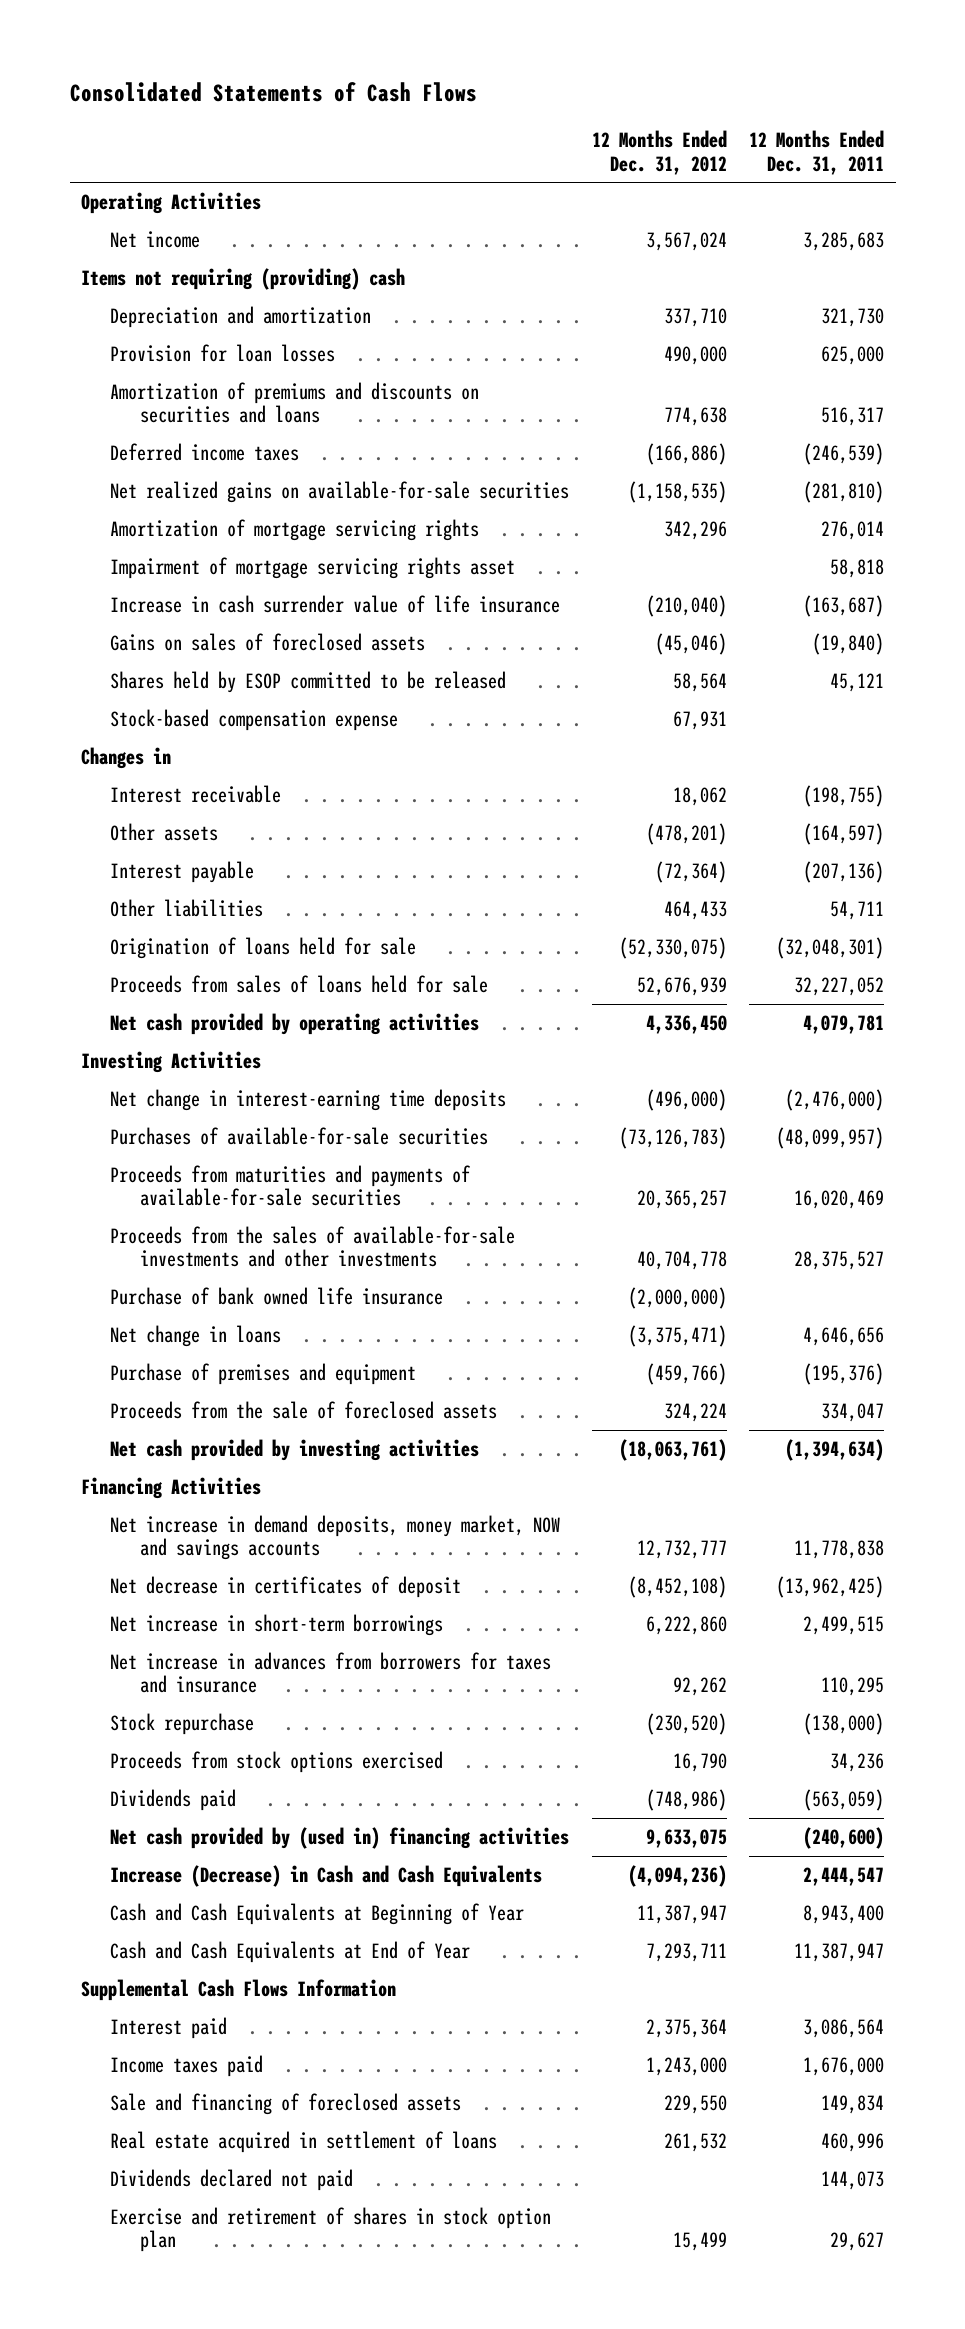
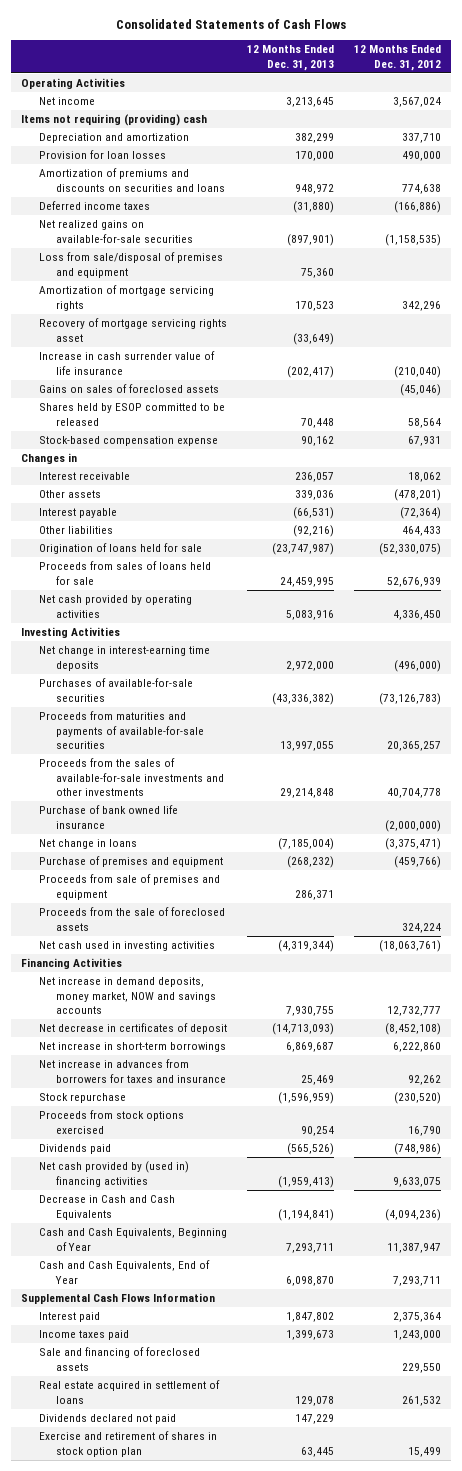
[749,130,885,175] 12 Months Ended Dec. 31, 2011 -> none
none -> [246,45,334,71] 12 Months Ended Dec. 31, 2013
none -> [38,252,223,278] Loss from sale/disposal of premises and equipment
[110,556,516,579] Impairment of mortgage servicing rights asset -> [38,318,227,342] Recovery of mortgage servicing rights asset
none -> [38,874,220,900] Proceeds from sale of premises and equipment
[110,1438,480,1461] Net cash provided by investing activities -> [38,941,215,952] Net cash used in investing activities
[110,1864,543,1887] Increase (Decrease) in Cash and Cash Equivalents -> [38,1195,175,1220] Decrease in Cash and Cash Equivalents
[110,1902,525,1925] Cash and Cash Equivalents at Beginning of Year -> [38,1228,227,1251] Cash and Cash Equivalents, Beginning of Year
[110,1940,471,1963] Cash and Cash Equivalents at End of Year -> [38,1260,210,1284] Cash and Cash Equivalents, End of Year

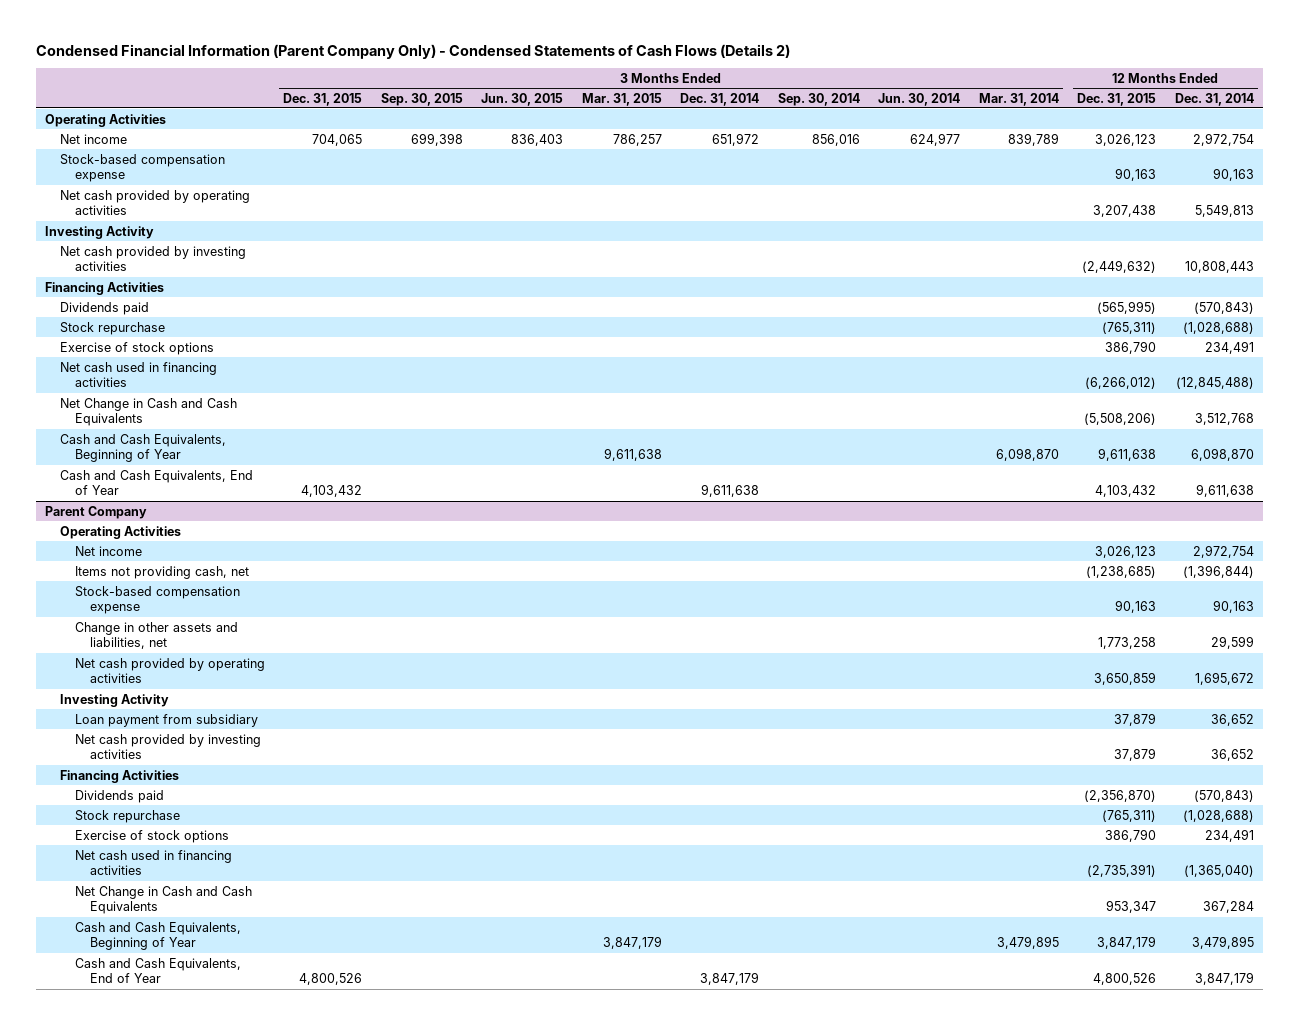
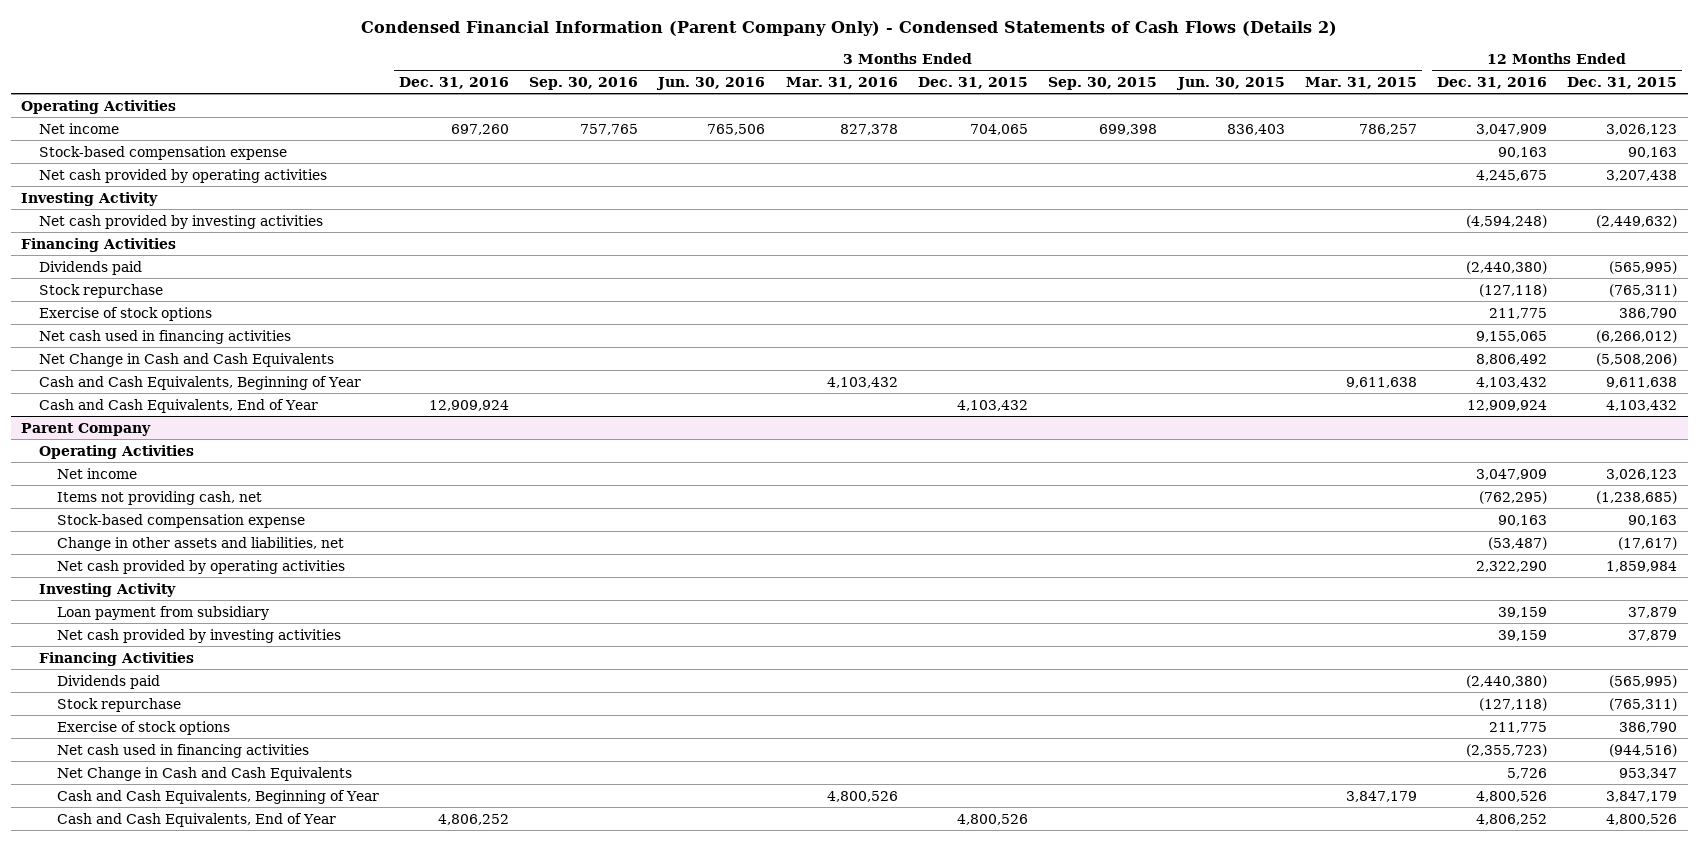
[680,92,760,106] Dec. 31, 2014 -> none
[777,92,860,106] Sep. 30, 2014 -> none
[878,92,961,106] Jun. 30, 2014 -> none
[978,92,1059,106] Mar. 31, 2014 -> none
[1174,92,1254,106] Dec. 31, 2014 -> none
none -> [398,76,509,89] Dec. 31, 2016
none -> [529,76,639,90] Sep. 30, 2016
none -> [656,76,766,90] Jun. 30, 2016
none -> [785,76,898,89] Mar. 31, 2016
none -> [1437,76,1548,89] Dec. 31, 2016
[1098,637,1157,650] 1,773,258 -> [1618,536,1678,550] (17,617)
[1094,672,1157,686] 3,650,859 -> [1606,560,1678,572] 1,859,984
[1084,789,1157,802] (2,356,870) -> [1609,674,1678,688] (565,995)
[1087,864,1157,878] (2,735,391) -> [1609,743,1678,757] (944,516)

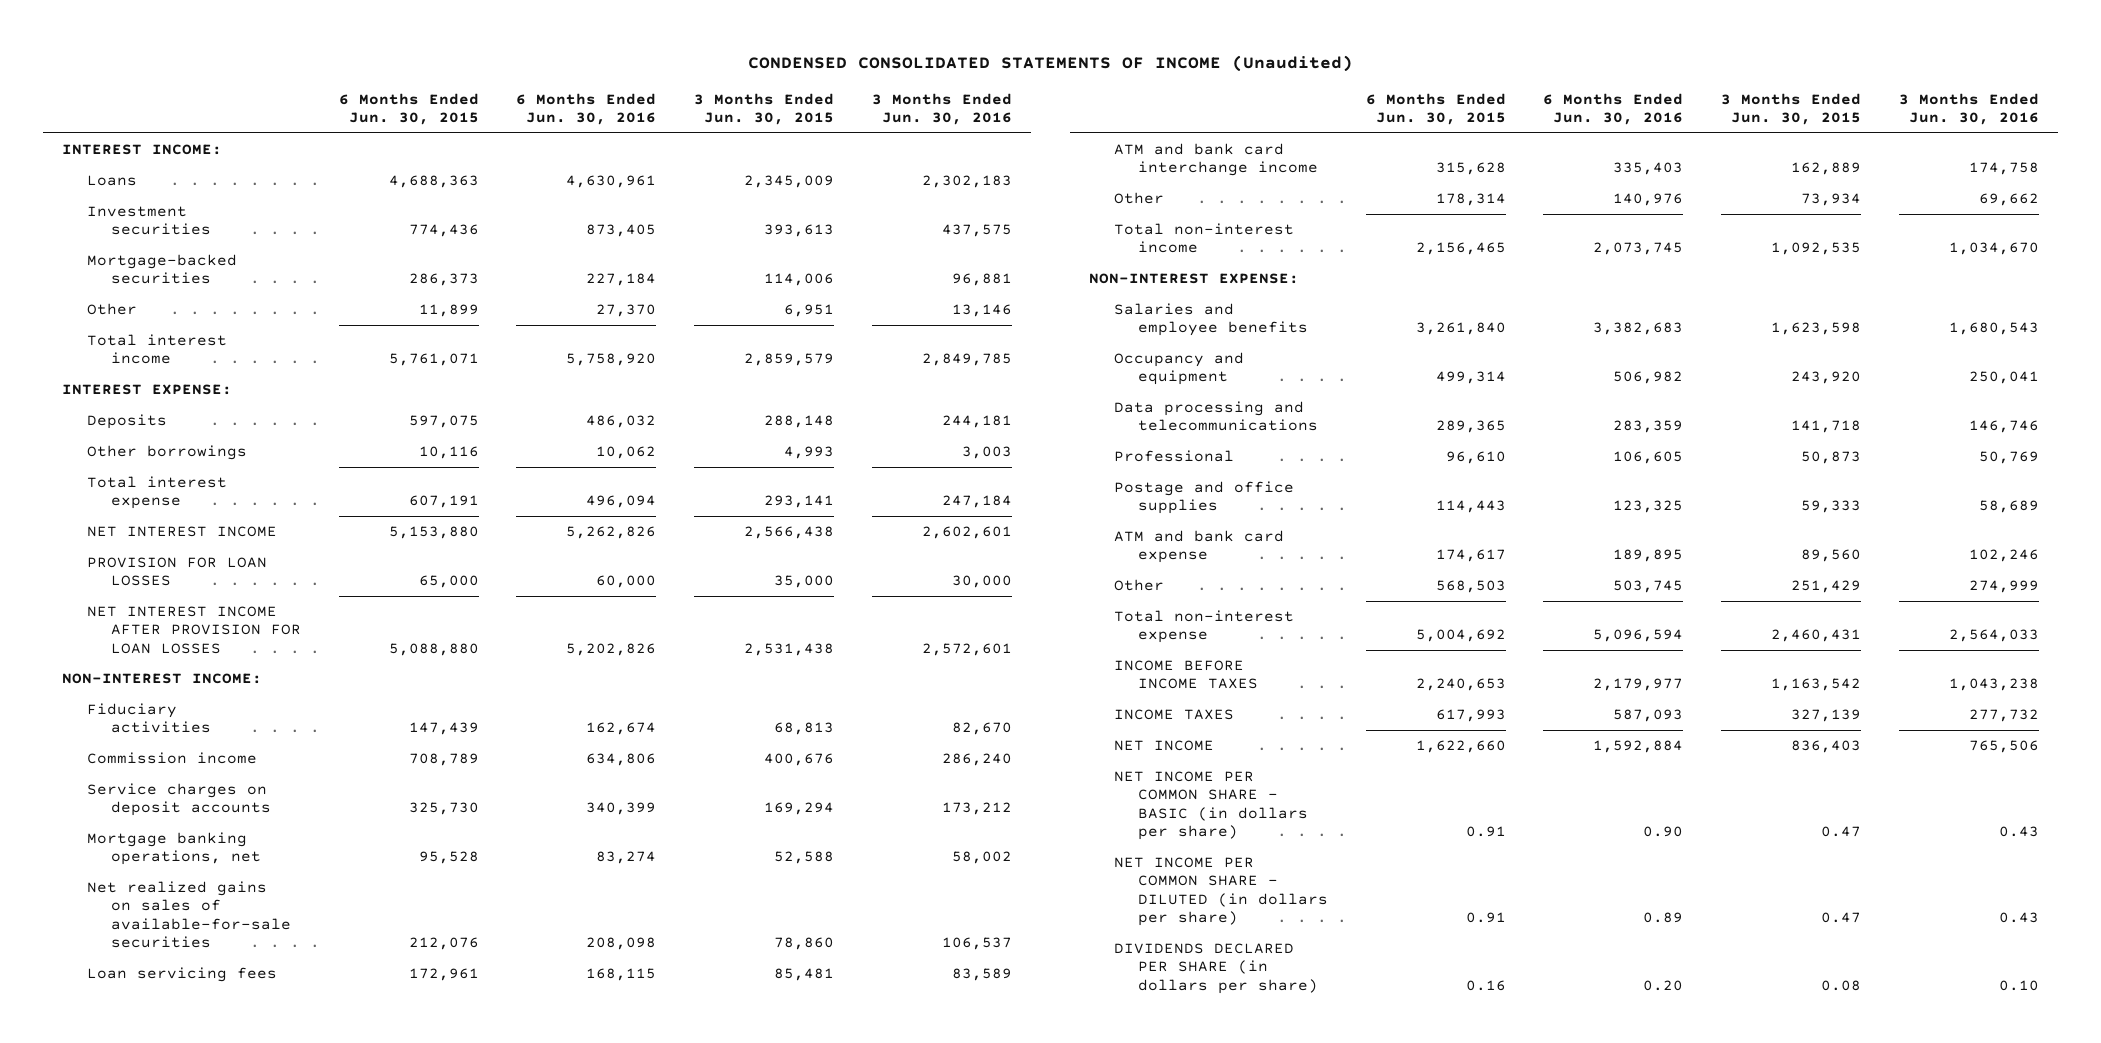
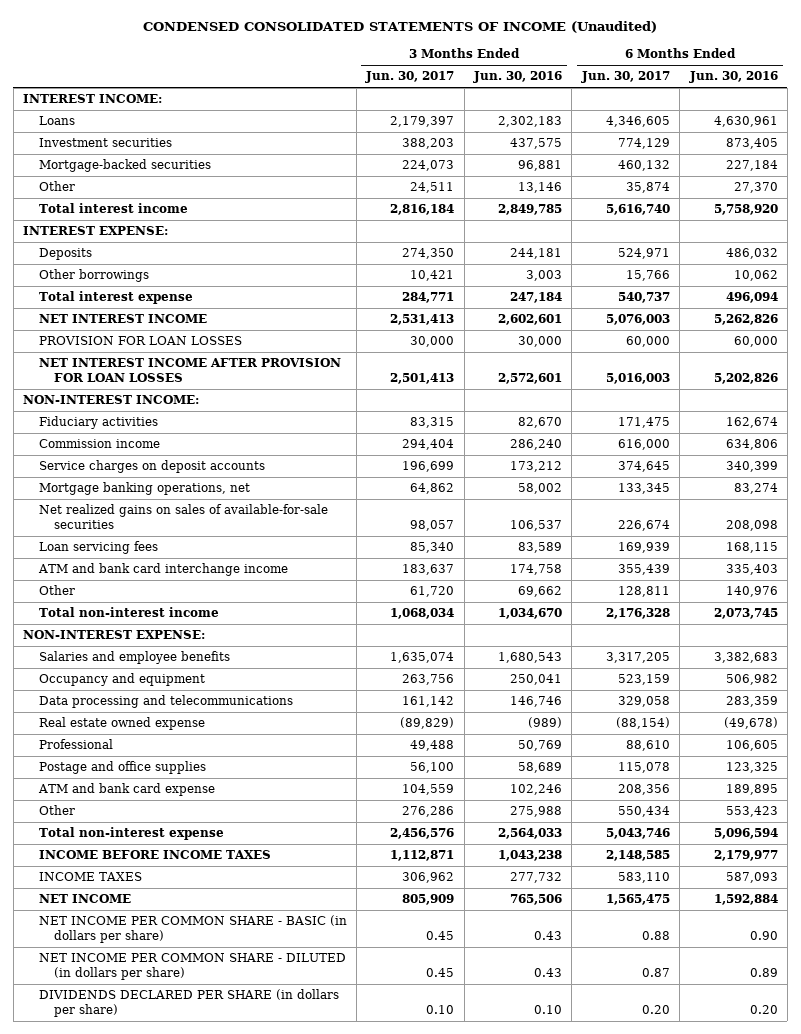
[338,92,479,126] 6 Months Ended Jun. 30, 2015 -> none
[694,92,835,126] 3 Months Ended Jun. 30, 2015 -> none
none -> [365,71,455,84] Jun. 30, 2017
none -> [580,71,670,84] Jun. 30, 2017
none -> [38,717,205,731] Real estate owned expense
[1613,579,1684,593] 503,745 -> [725,806,778,818] 553,423
[1968,579,2039,593] 274,999 -> [510,806,563,818] 275,988

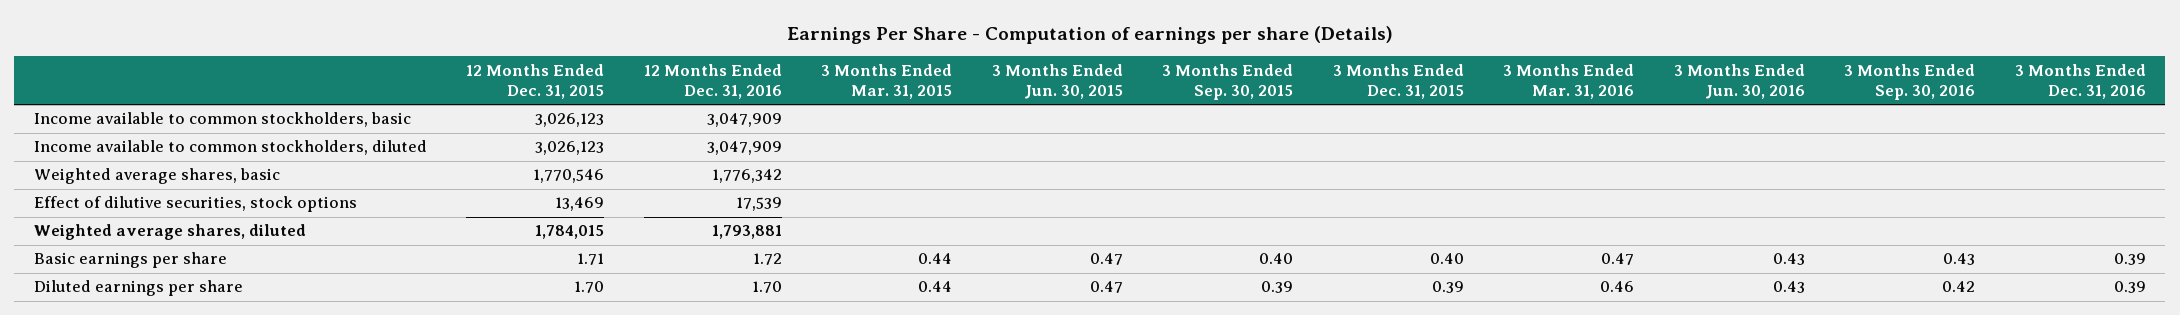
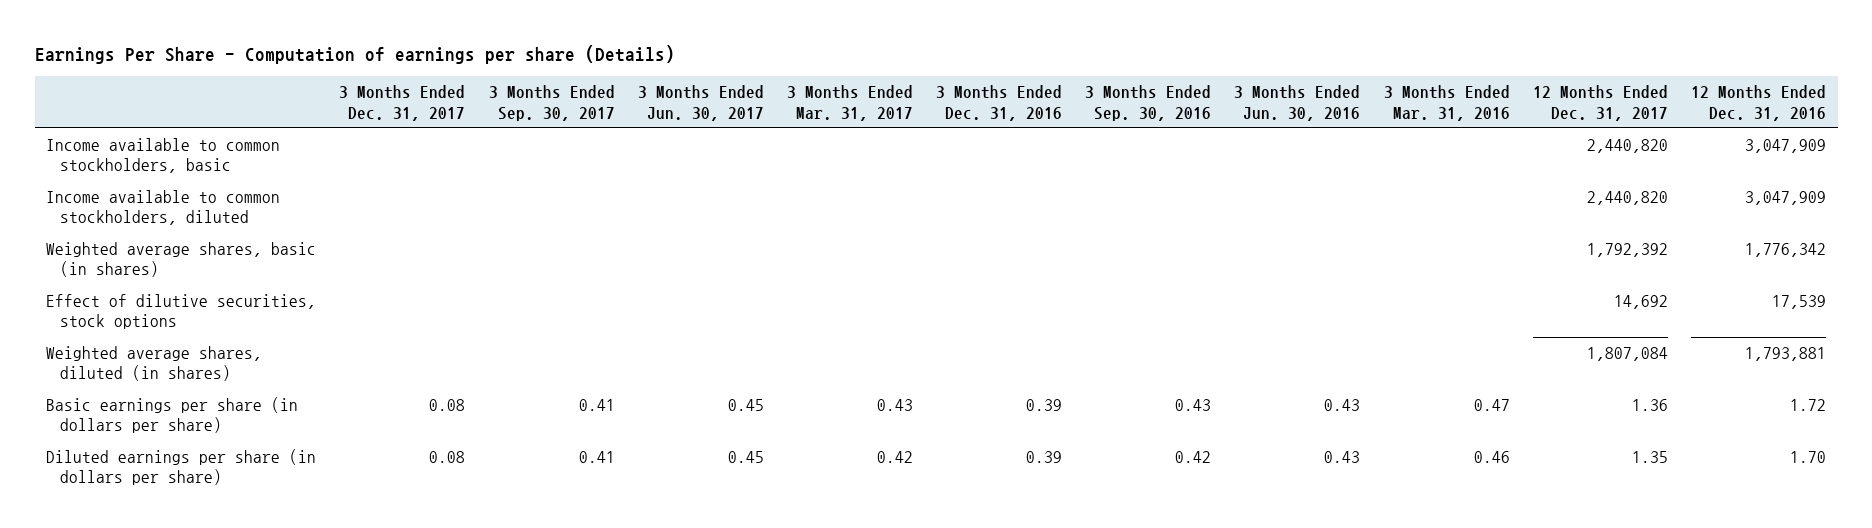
[466,63,605,99] 12 Months Ended Dec. 31, 2015 -> none
[821,63,953,99] 3 Months Ended Mar. 31, 2015 -> none
[991,63,1123,99] 3 Months Ended Jun. 30, 2015 -> none
[1162,63,1294,100] 3 Months Ended Sep. 30, 2015 -> none
[1332,63,1464,99] 3 Months Ended Dec. 31, 2015 -> none
none -> [339,84,466,121] 3 Months Ended Dec. 31, 2017
none -> [488,84,615,121] 3 Months Ended Sep. 30, 2017
none -> [637,84,764,121] 3 Months Ended Jun. 30, 2017
none -> [786,84,913,121] 3 Months Ended Mar. 31, 2017
none -> [1532,84,1668,121] 12 Months Ended Dec. 31, 2017
[33,168,280,185] Weighted average shares, basic -> [46,241,317,278] Weighted average shares, basic (in shares)
[33,224,306,241] Weighted average shares, diluted -> [46,345,263,382] Weighted average shares, diluted (in shares)
[33,252,227,269] Basic earnings per share -> [46,396,299,434] Basic earnings per share (in dollars per share)
[33,280,243,297] Diluted earnings per share -> [46,448,317,486] Diluted earnings per share (in dollars per share)

